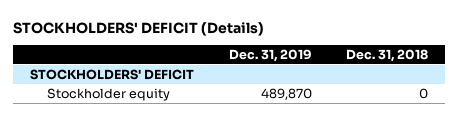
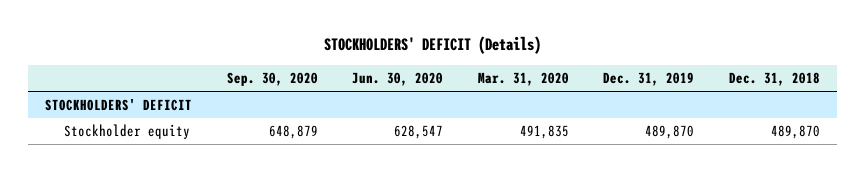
none -> [226,72,318,87] Sep. 30, 2020
none -> [352,72,444,87] Jun. 30, 2020
none -> [477,72,569,87] Mar. 31, 2020
[418,88,428,100] 0 -> [770,125,820,140] 489,870

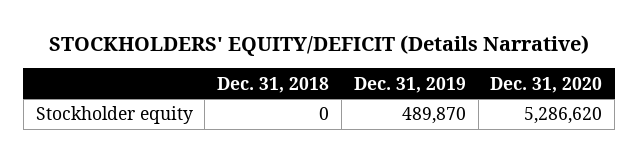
[323,36,541,55] STOCKHOLDERS' DEFICIT (Details) -> [49,34,590,56] STOCKHOLDERS' EQUITY/DEFICIT (Details Narrative)
[226,72,318,87] Sep. 30, 2020 -> none
[352,72,444,87] Jun. 30, 2020 -> none
[477,72,569,87] Mar. 31, 2020 -> none
none -> [490,76,603,93] Dec. 31, 2020
[45,99,193,112] STOCKHOLDERS' DEFICIT -> none
[770,125,820,140] 489,870 -> [319,107,330,121] 0

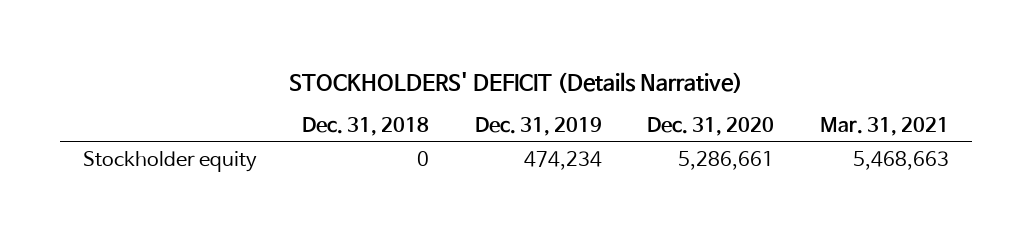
[49,34,590,56] STOCKHOLDERS' EQUITY/DEFICIT (Details Narrative) -> [288,71,743,93] STOCKHOLDERS' DEFICIT (Details Narrative)
none -> [819,117,949,137] Mar. 31, 2021
[401,107,466,125] 489,870 -> [523,151,602,171] 474,234
[524,107,603,125] 5,286,620 -> [678,151,775,171] 5,286,661

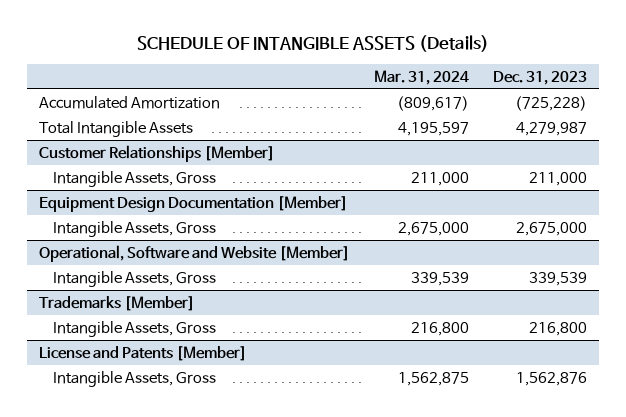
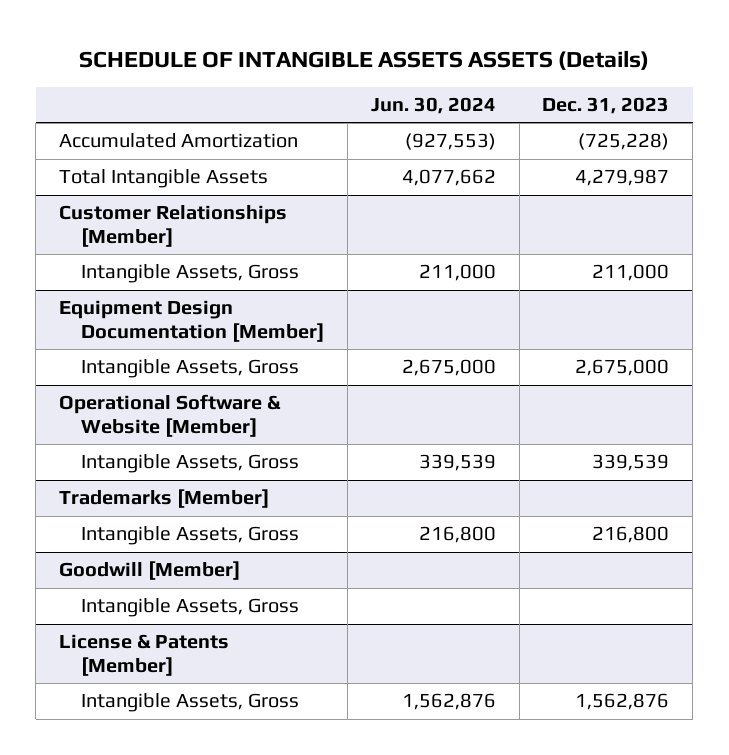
[137,35,490,53] SCHEDULE OF INTANGIBLE ASSETS (Details) -> [79,49,650,70] SCHEDULE OF INTANGIBLE ASSETS ASSETS (Details)
[374,69,470,85] Mar. 31, 2024 -> none
none -> [370,96,496,114] Jun. 30, 2024
[38,244,350,262] Operational, Software and Website [Member] -> [59,394,282,437] Operational Software & Website [Member]
none -> [59,561,241,581] Goodwill [Member]
none -> [80,598,299,618] Intangible Assets, Gross
[38,345,247,361] License and Patents [Member] -> [59,634,230,676] License & Patents [Member]

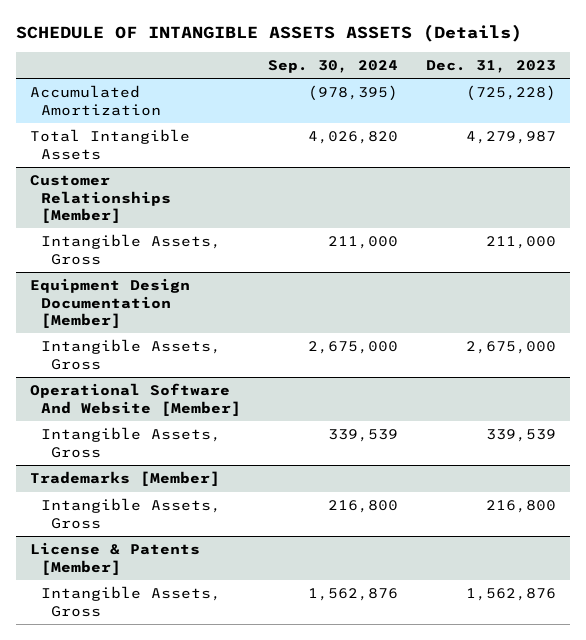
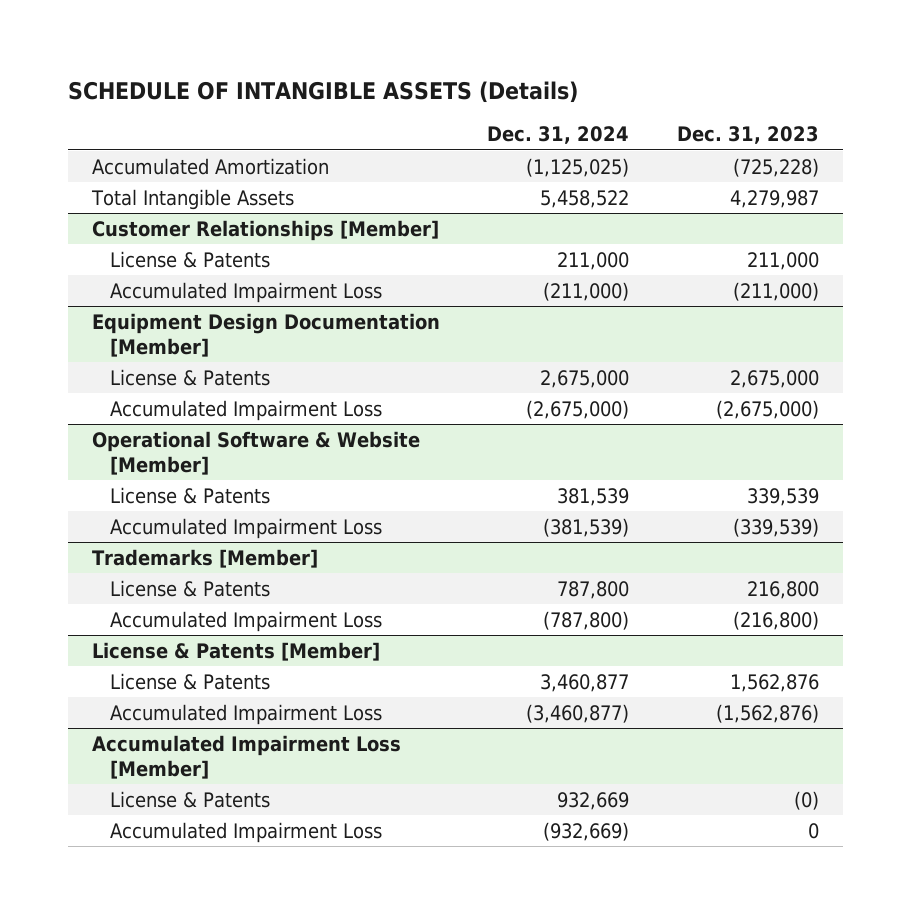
[15,23,522,42] SCHEDULE OF INTANGIBLE ASSETS ASSETS (Details) -> [67,80,578,103] SCHEDULE OF INTANGIBLE ASSETS (Details)
[268,59,399,73] Sep. 30, 2024 -> none
none -> [487,126,630,145] Dec. 31, 2024
[40,234,221,265] Intangible Assets, Gross -> [110,250,271,268] License & Patents
none -> [110,281,383,303] Accumulated Impairment Loss
[40,339,221,370] Intangible Assets, Gross -> [110,368,271,386] License & Patents
none -> [110,399,383,421] Accumulated Impairment Loss
[29,383,241,416] Operational Software And Website [Member] -> [91,430,420,476] Operational Software & Website [Member]
[40,427,221,458] Intangible Assets, Gross -> [110,486,271,504] License & Patents
none -> [110,517,383,539] Accumulated Impairment Loss
[40,498,221,529] Intangible Assets, Gross -> [110,579,271,597] License & Patents
none -> [110,610,383,632] Accumulated Impairment Loss
[40,586,221,617] Intangible Assets, Gross -> [110,672,271,690] License & Patents
none -> [110,703,383,725] Accumulated Impairment Loss
none -> [91,734,401,780] Accumulated Impairment Loss [Member]
none -> [110,790,271,808] License & Patents
none -> [110,821,383,843] Accumulated Impairment Loss

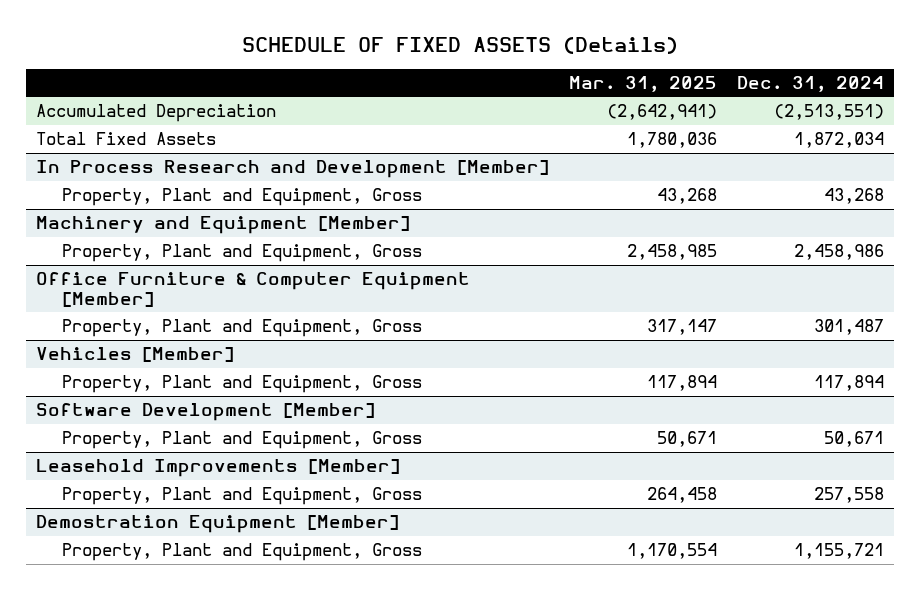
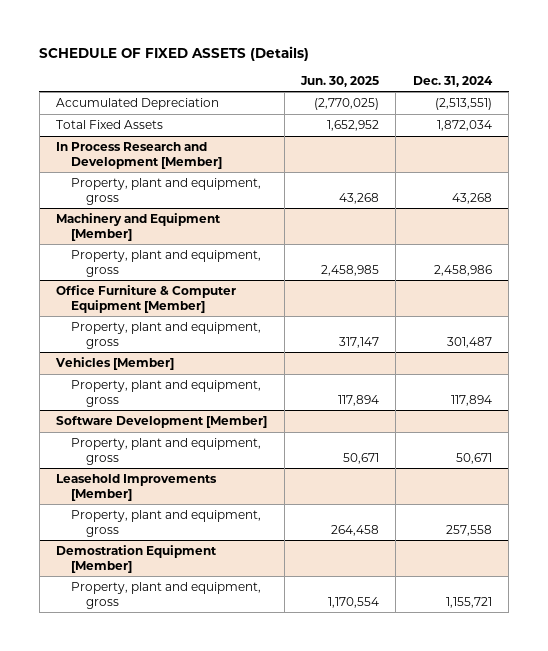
[568,75,717,92] Mar. 31, 2025 -> none
none -> [300,75,380,87] Jun. 30, 2025
[61,188,422,207] Property, Plant and Equipment, Gross -> [70,178,261,205] Property, plant and equipment, gross
[61,244,422,263] Property, Plant and Equipment, Gross -> [70,250,261,277] Property, plant and equipment, gross
[61,319,422,338] Property, Plant and Equipment, Gross -> [70,322,261,349] Property, plant and equipment, gross
[61,375,422,394] Property, Plant and Equipment, Gross -> [70,380,261,407] Property, plant and equipment, gross
[61,431,422,450] Property, Plant and Equipment, Gross -> [70,438,261,465] Property, plant and equipment, gross
[61,487,422,506] Property, Plant and Equipment, Gross -> [70,510,261,537] Property, plant and equipment, gross
[61,543,422,562] Property, Plant and Equipment, Gross -> [70,582,261,609] Property, plant and equipment, gross

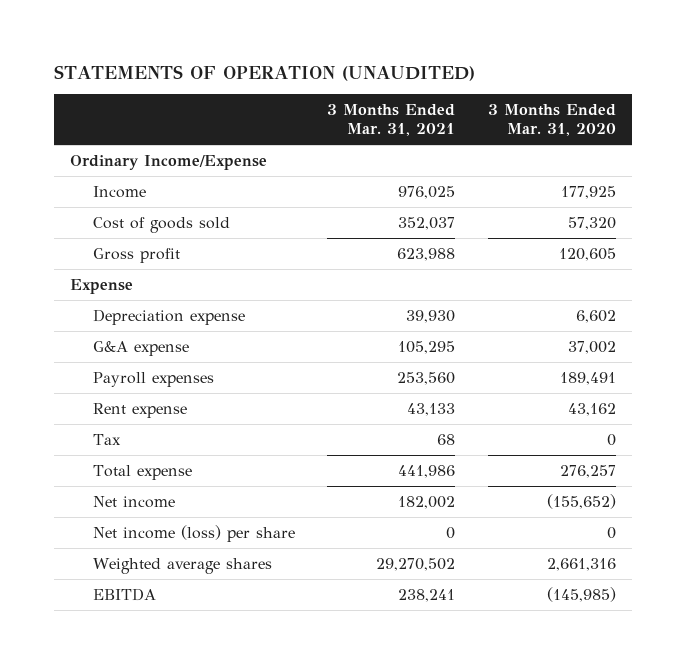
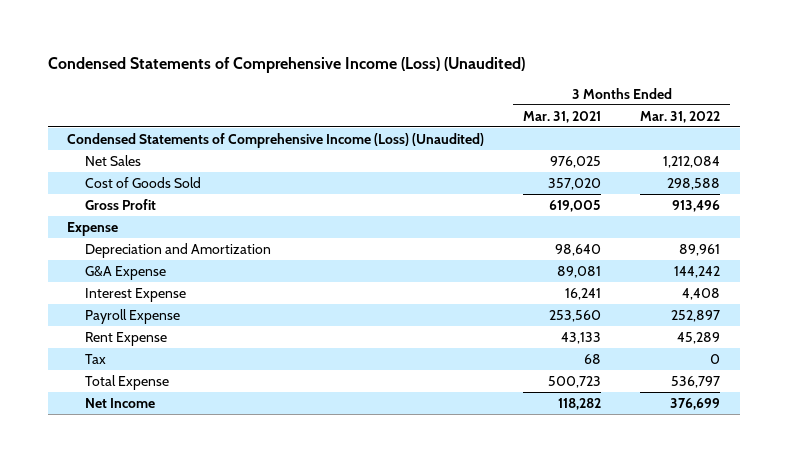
[53,64,475,81] STATEMENTS OF OPERATION (UNAUDITED) -> [47,57,525,74] Condensed Statements of Comprehensive Income (Loss) (Unaudited)
[487,104,616,137] 3 Months Ended Mar. 31, 2020 -> none
none -> [640,110,721,123] Mar. 31, 2022
[70,154,268,170] Ordinary Income/Expense -> none
none -> [67,132,485,148] Condensed Statements of Comprehensive Income (Loss) (Unaudited)
[92,185,146,198] Income -> [84,154,141,166] Net Sales
[92,216,230,233] Cost of goods sold -> [84,176,201,188] Cost of Goods Sold
[398,216,456,230] 352,037 -> [548,177,602,190] 357,020
[92,247,180,263] Gross profit -> [84,198,156,210] Gross Profit
[397,247,456,261] 623,988 -> [549,199,602,212] 619,005
[92,308,245,325] Depreciation expense -> [84,242,271,258] Depreciation and Amortization
[406,309,456,323] 39,930 -> [555,243,602,256] 98,640
[92,340,189,356] G&A expense -> [84,265,166,280] G&A Expense
[398,340,456,354] 105,295 -> [557,265,602,278] 89,081
none -> [84,287,186,302] Interest Expense
[92,371,214,387] Payroll expenses -> [84,308,180,324] Payroll Expense
[92,402,187,418] Rent expense -> [84,331,167,346] Rent Expense
[92,524,295,542] Net income (loss) per share -> none
[92,557,272,574] Weighted average shares -> none
[92,587,156,601] EBITDA -> none
[92,464,192,480] Total expense -> [84,374,169,390] Total Expense
[398,464,456,478] 441,986 -> [548,375,602,388] 500,723
[92,495,175,508] Net income -> [84,397,155,408] Net Income
[398,495,456,509] 182,002 -> [558,397,602,410] 118,282

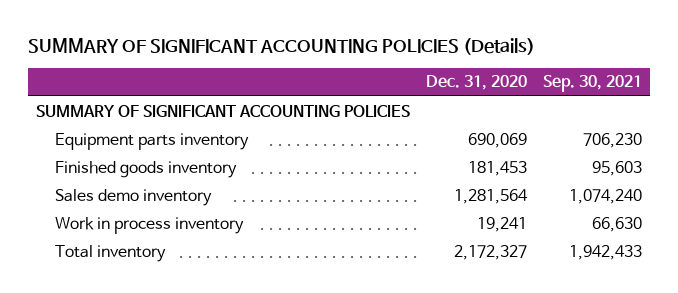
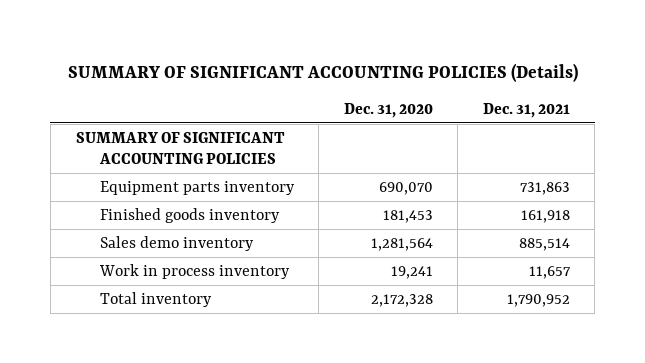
[543,75,643,93] Sep. 30, 2021 -> none
none -> [482,103,570,119] Dec. 31, 2021
[468,132,528,148] 690,069 -> [378,181,433,195] 690,070
[454,244,528,260] 2,172,327 -> [370,293,433,307] 2,172,328

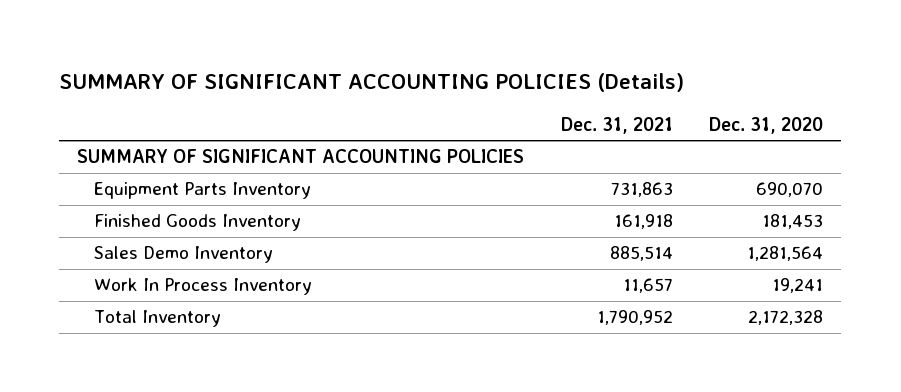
[99,180,295,195] Equipment parts inventory -> [93,182,311,200] Equipment Parts Inventory
[99,207,280,223] Finished goods inventory -> [93,214,301,232] Finished Goods Inventory
[99,235,254,251] Sales demo inventory -> [93,246,273,264] Sales Demo Inventory
[98,263,290,279] Work in process inventory -> [93,278,312,296] Work In Process Inventory
[99,291,212,307] Total inventory -> [93,310,221,328] Total Inventory

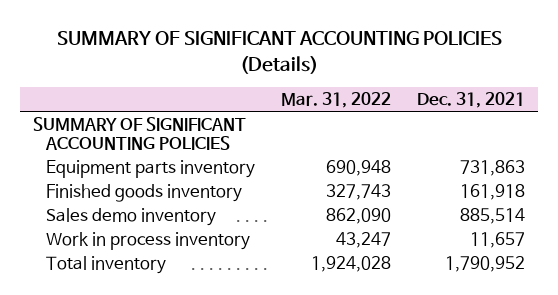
[709,116,824,134] Dec. 31, 2020 -> none
none -> [281,92,392,109] Mar. 31, 2022
[93,182,311,200] Equipment Parts Inventory -> [46,159,256,178] Equipment parts inventory
[93,214,301,232] Finished Goods Inventory -> [46,183,243,202] Finished goods inventory
[93,246,273,264] Sales Demo Inventory -> [46,207,217,226] Sales demo inventory
[93,278,312,296] Work In Process Inventory -> [46,231,251,250] Work in process inventory
[93,310,221,328] Total Inventory -> [46,255,167,274] Total inventory

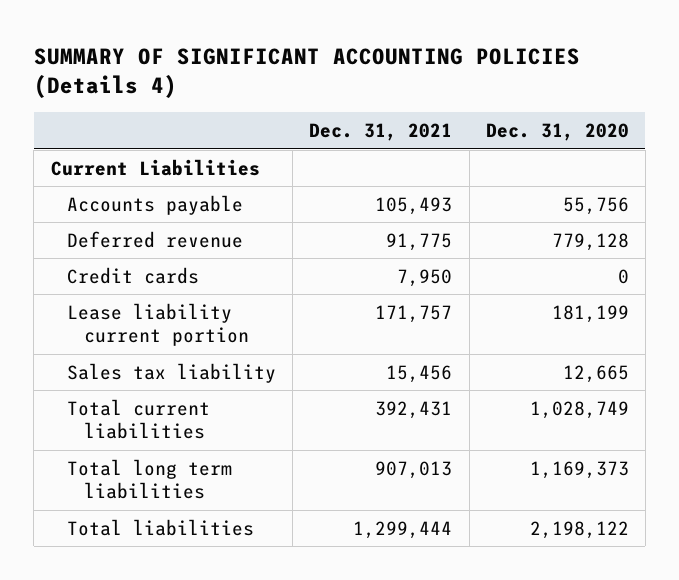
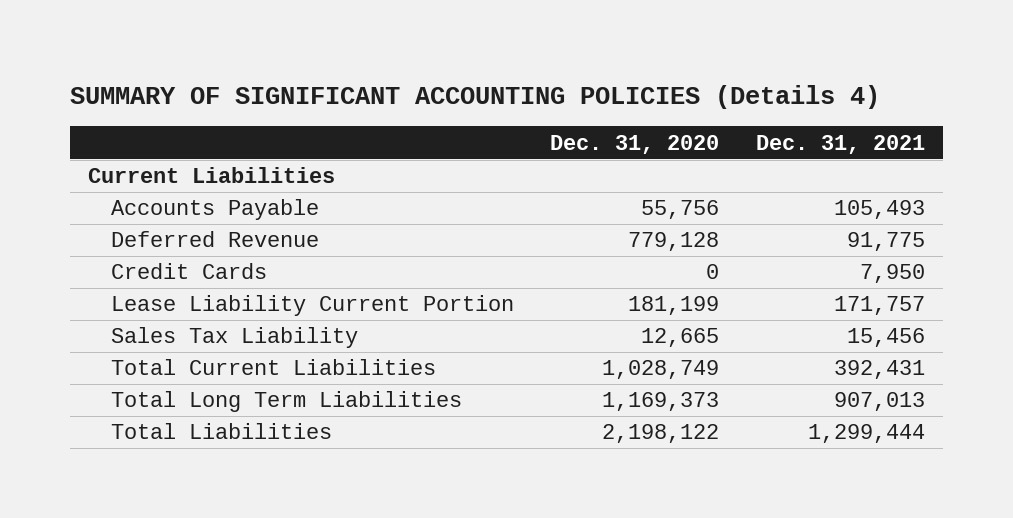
[67,194,244,215] Accounts payable -> [110,199,319,221] Accounts Payable
[67,230,244,248] Deferred revenue -> [110,231,319,248] Deferred Revenue
[67,266,200,284] Credit cards -> [110,263,267,280] Credit Cards
[67,302,250,347] Lease liability current portion -> [110,295,514,317] Lease Liability Current Portion
[67,362,277,383] Sales tax liability -> [110,327,358,349] Sales Tax Liability
[67,398,211,440] Total current liabilities -> [110,359,436,376] Total Current Liabilities
[67,458,233,500] Total long term liabilities -> [110,391,462,413] Total Long Term Liabilities
[67,518,255,536] Total liabilities -> [110,423,332,440] Total Liabilities

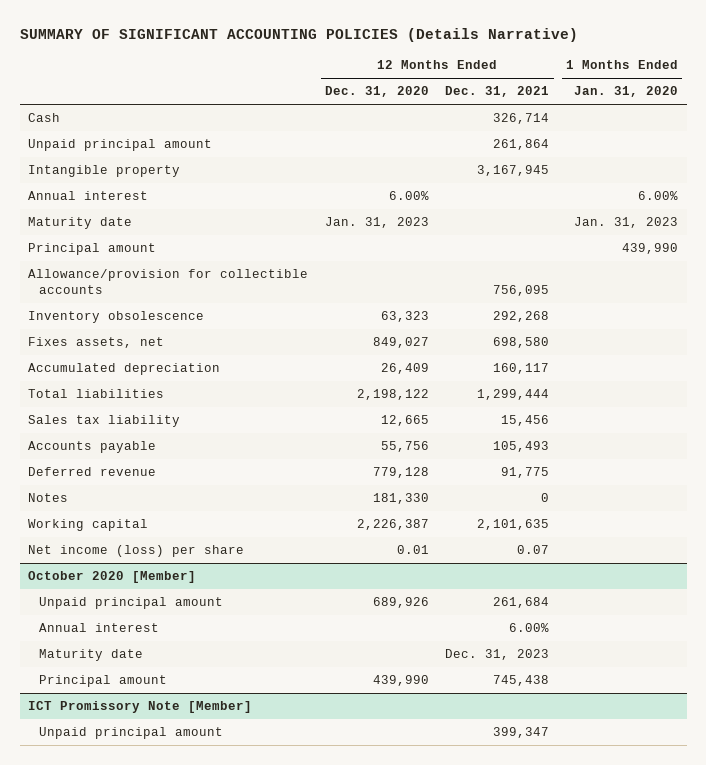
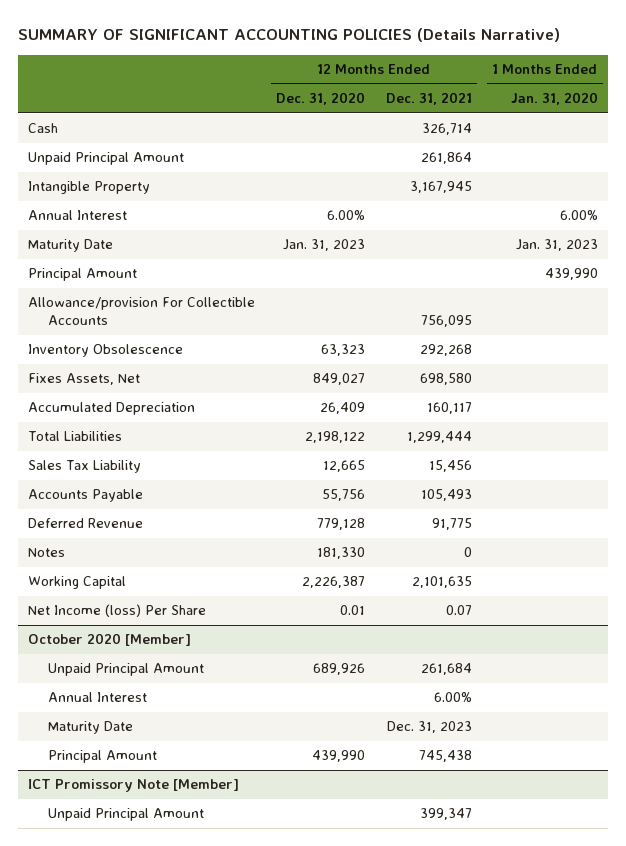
[27,139,212,152] Unpaid principal amount -> [28,152,185,166] Unpaid Principal Amount
[27,165,180,178] Intangible property -> [28,181,151,195] Intangible Property
[27,191,148,201] Annual interest -> [28,210,128,221] Annual Interest
[27,217,132,230] Maturity date -> [28,239,114,253] Maturity Date
[27,243,156,256] Principal amount -> [28,268,138,282] Principal Amount
[27,269,308,295] Allowance/provision for collectible accounts -> [28,297,256,326] Allowance/provision For Collectible Accounts
[27,311,204,324] Inventory obsolescence -> [28,344,184,358] Inventory Obsolescence
[27,337,164,349] Fixes assets, net -> [28,373,141,386] Fixes Assets, Net
[27,363,220,376] Accumulated depreciation -> [28,402,196,416] Accumulated Depreciation
[27,389,164,399] Total liabilities -> [28,431,123,442] Total Liabilities
[27,415,180,428] Sales tax liability -> [28,460,142,474] Sales Tax Liability
[27,441,156,454] Accounts payable -> [28,489,144,503] Accounts Payable
[27,467,156,477] Deferred revenue -> [28,518,144,529] Deferred Revenue
[27,519,148,532] Working capital -> [28,576,127,590] Working Capital
[27,545,244,558] Net income (loss) per share -> [28,604,207,618] Net Income (loss) Per Share
[38,597,223,610] Unpaid principal amount -> [47,663,204,677] Unpaid Principal Amount
[38,623,159,633] Annual interest -> [47,692,147,703] Annual Interest
[38,649,143,662] Maturity date -> [47,721,133,735] Maturity Date
[38,675,167,688] Principal amount -> [47,750,157,764] Principal Amount
[38,727,223,740] Unpaid principal amount -> [47,808,204,822] Unpaid Principal Amount

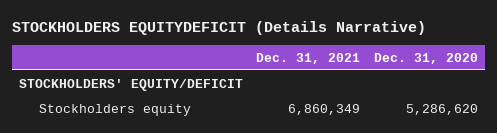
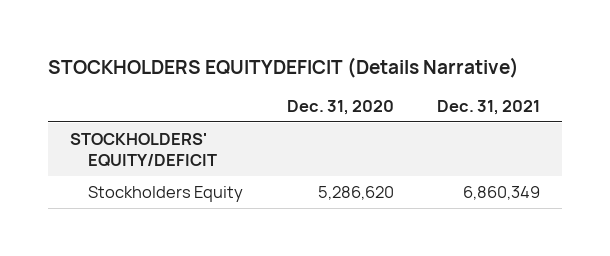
[38,103,191,116] Stockholders equity -> [87,185,243,202] Stockholders Equity

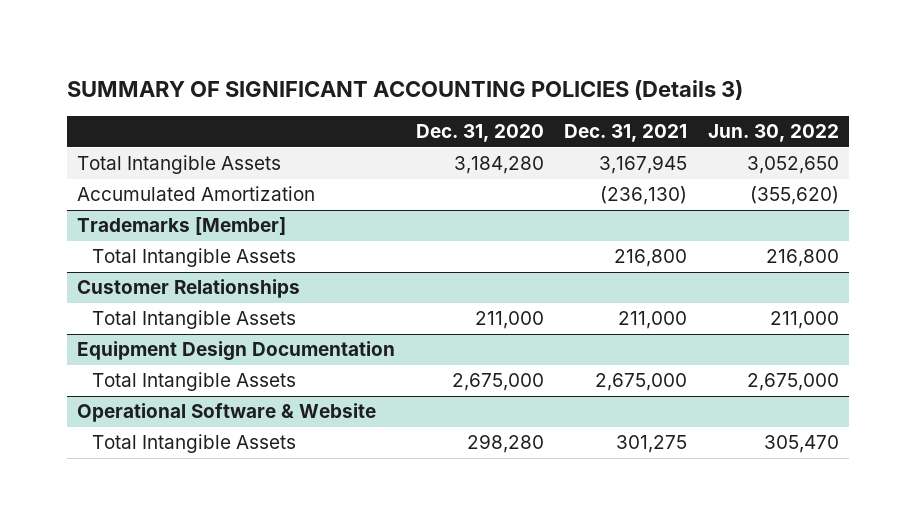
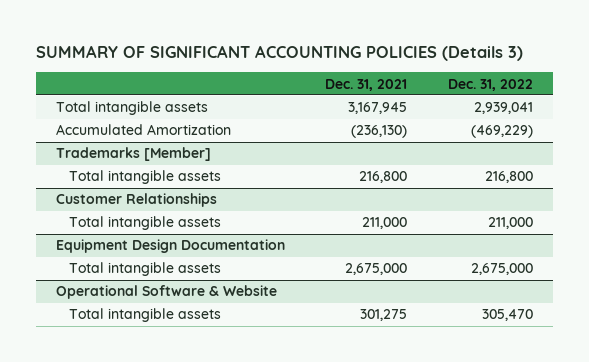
[415,124,544,143] Dec. 31, 2020 -> none
[707,124,839,143] Jun. 30, 2022 -> none
none -> [447,78,533,91] Dec. 31, 2022
[77,155,282,175] Total Intangible Assets -> [56,101,209,116] Total intangible assets
[92,248,297,268] Total Intangible Assets -> [69,170,222,185] Total intangible assets
[92,310,297,330] Total Intangible Assets -> [69,216,222,231] Total intangible assets
[92,372,297,392] Total Intangible Assets -> [69,262,222,277] Total intangible assets
[92,434,297,454] Total Intangible Assets -> [69,308,222,323] Total intangible assets

